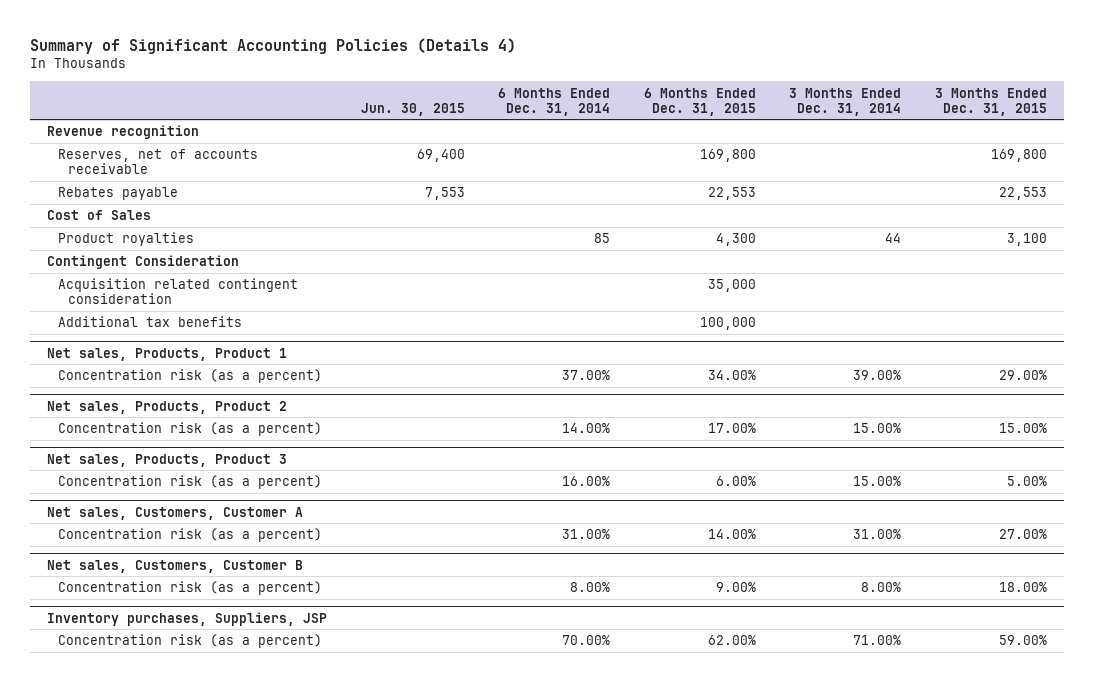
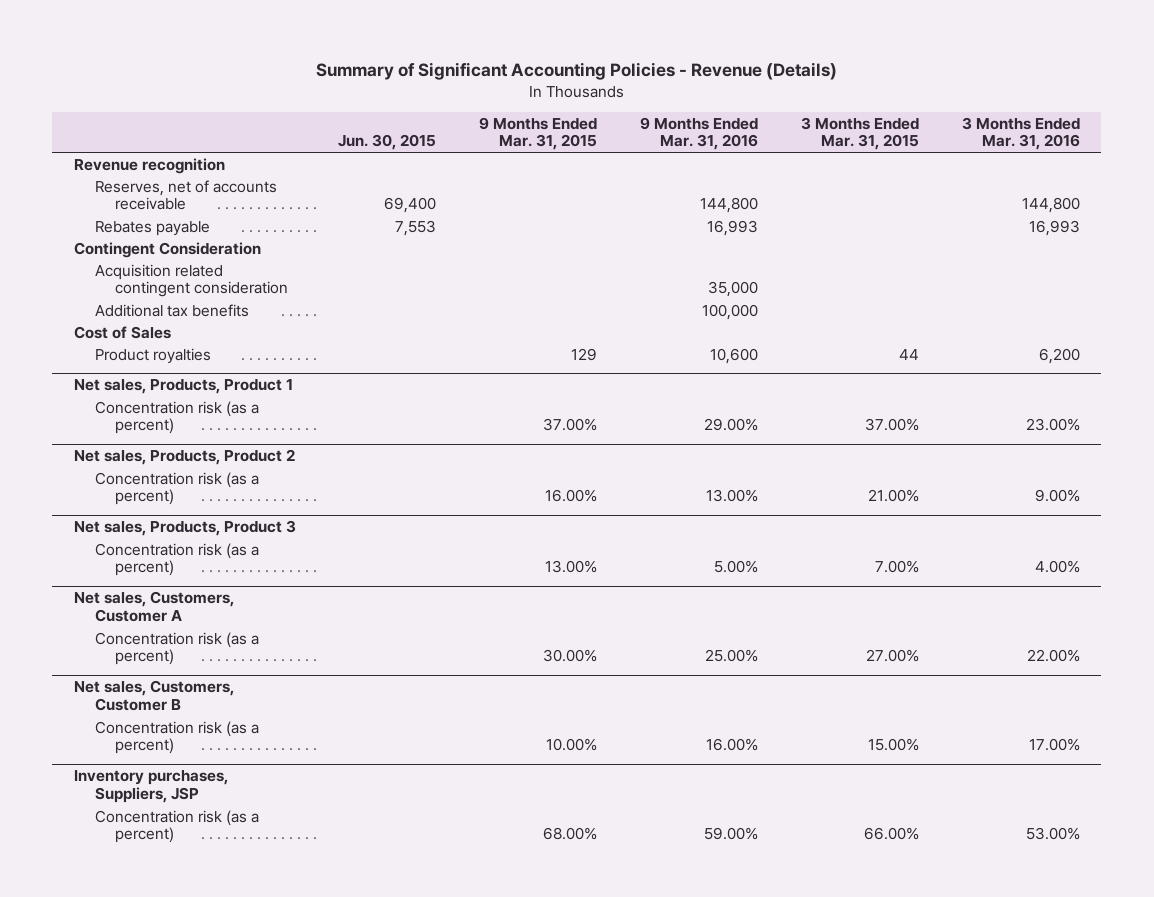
[30,37,517,54] Summary of Significant Accounting Policies (Details 4) -> [315,61,837,80] Summary of Significant Accounting Policies - Revenue (Details)
[498,87,611,116] 6 Months Ended Dec. 31, 2014 -> none
[643,87,756,116] 6 Months Ended Dec. 31, 2015 -> none
[789,87,902,116] 3 Months Ended Dec. 31, 2014 -> none
[934,87,1047,116] 3 Months Ended Dec. 31, 2015 -> none
none -> [479,116,598,151] 9 Months Ended Mar. 31, 2015
none -> [640,116,759,151] 9 Months Ended Mar. 31, 2016
none -> [801,116,920,151] 3 Months Ended Mar. 31, 2015
none -> [961,116,1080,151] 3 Months Ended Mar. 31, 2016
[46,210,151,221] Cost of Sales -> [73,325,171,339] Cost of Sales
[57,232,194,247] Product royalties -> [94,347,211,364] Product royalties

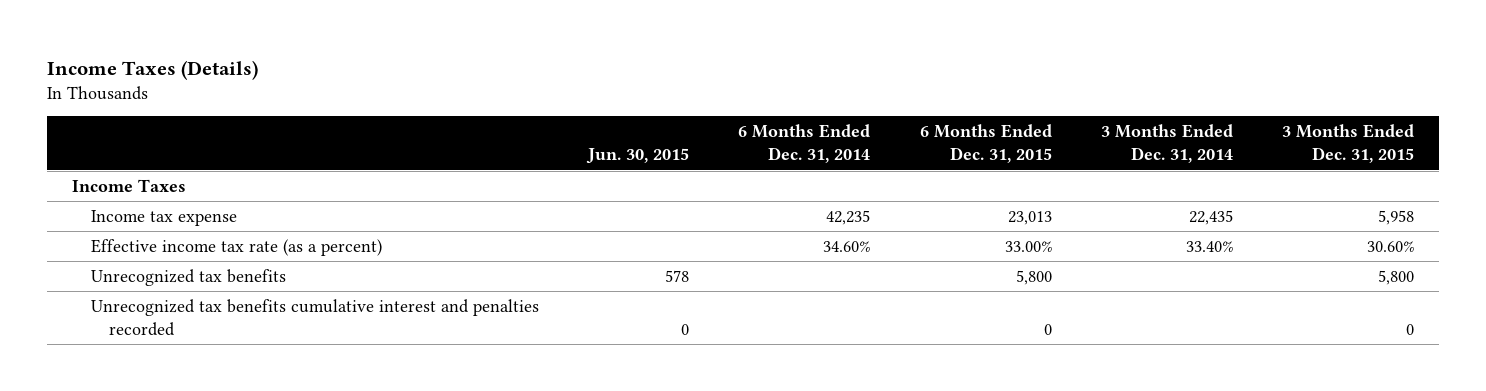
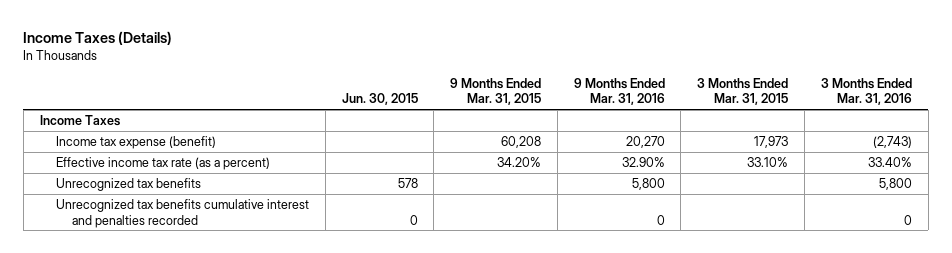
[738,124,871,164] 6 Months Ended Dec. 31, 2014 -> none
[919,124,1052,164] 6 Months Ended Dec. 31, 2015 -> none
[1100,124,1233,164] 3 Months Ended Dec. 31, 2014 -> none
[1282,124,1415,164] 3 Months Ended Dec. 31, 2015 -> none
none -> [450,77,542,106] 9 Months Ended Mar. 31, 2015
none -> [573,77,665,106] 9 Months Ended Mar. 31, 2016
none -> [697,77,789,106] 3 Months Ended Mar. 31, 2015
none -> [820,77,912,106] 3 Months Ended Mar. 31, 2016
[90,209,237,226] Income tax expense -> [56,135,217,149] Income tax expense (benefit)

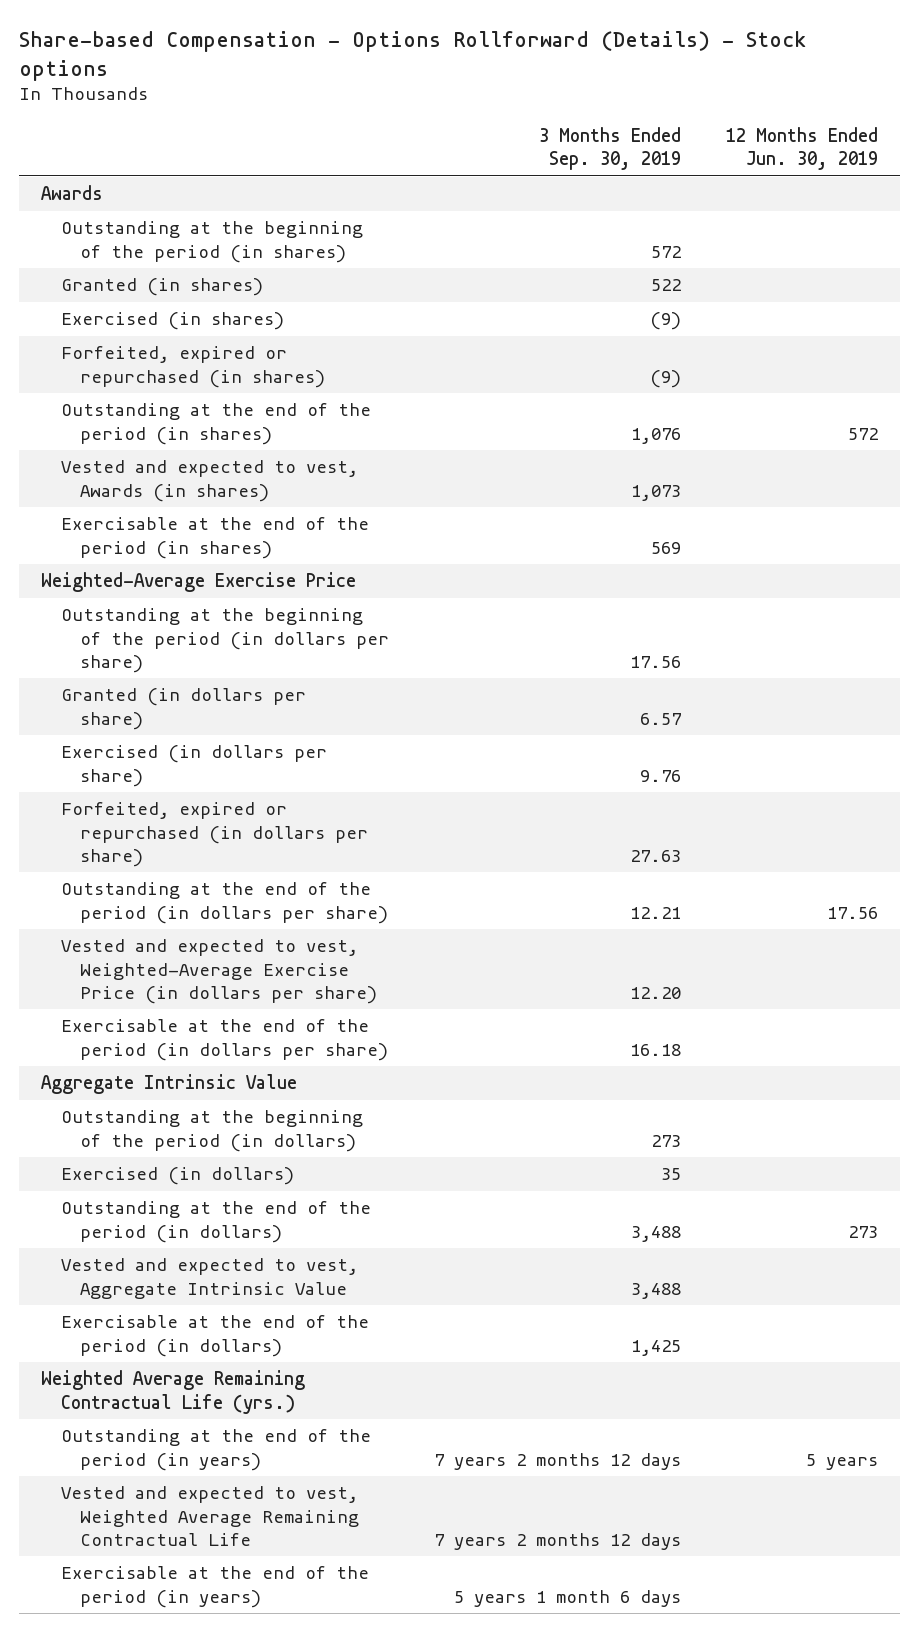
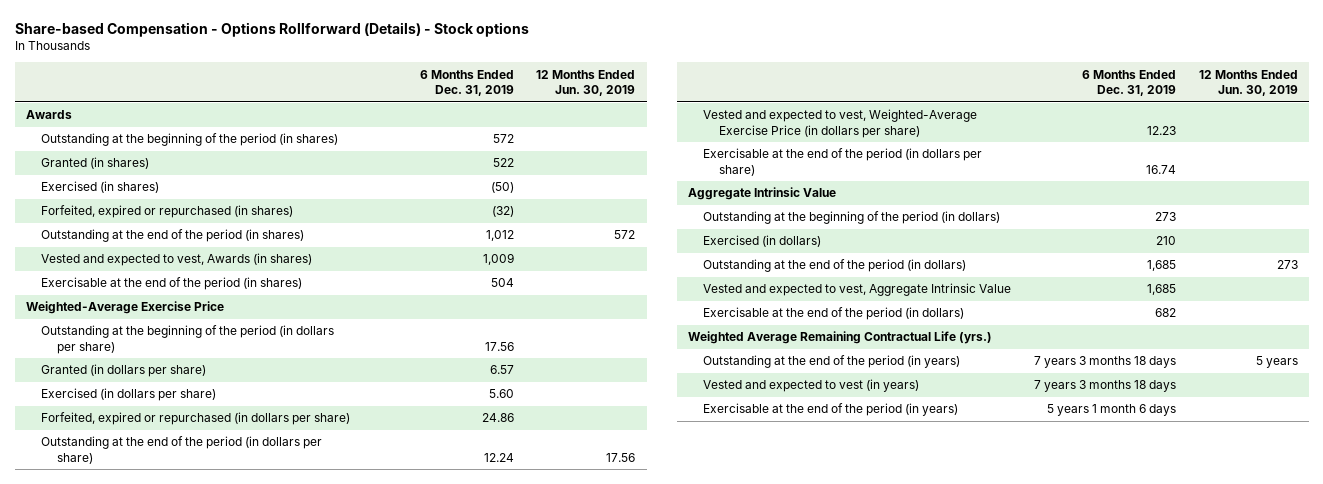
[538,126,681,171] 3 Months Ended Sep. 30, 2019 -> none
none -> [420,69,515,96] 6 Months Ended Dec. 31, 2019
[60,1486,360,1546] Vested and expected to vest, Weighted Average Remaining Contractual Life -> [703,379,920,393] Vested and expected to vest (in years)

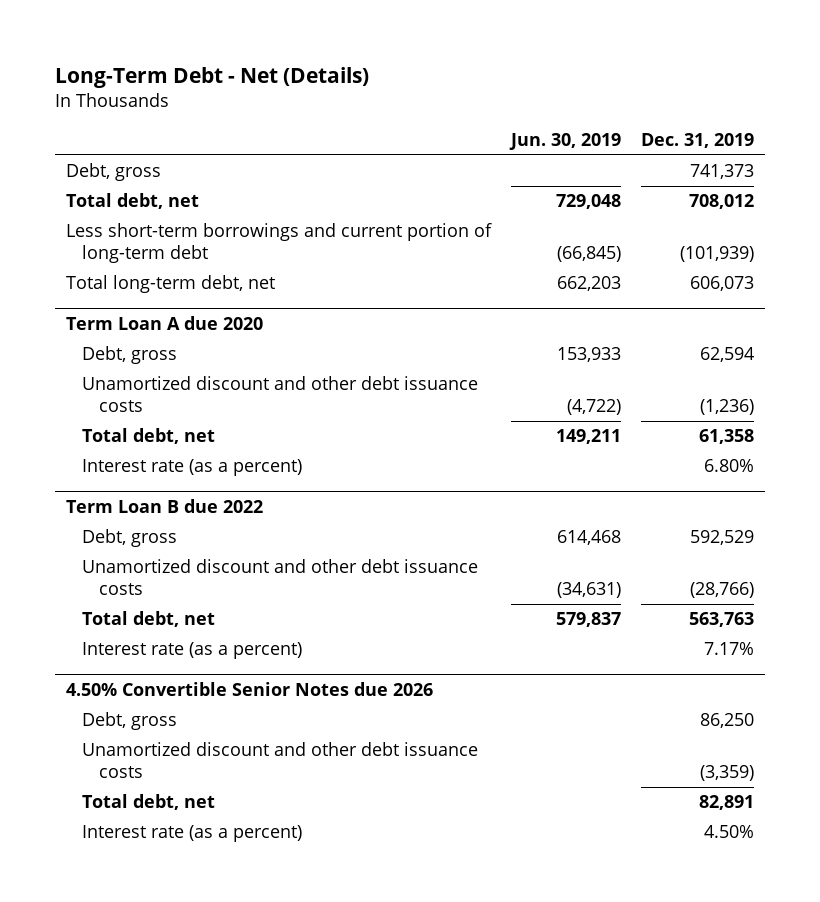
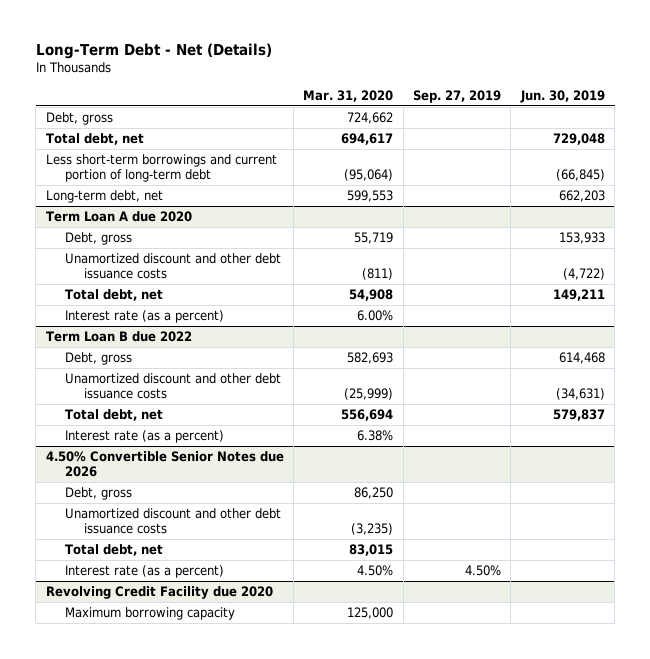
[641,132,755,148] Dec. 31, 2019 -> none
none -> [303,89,394,102] Mar. 31, 2020
none -> [412,89,501,103] Sep. 27, 2019
[65,275,275,294] Total long-term debt, net -> [45,190,163,204] Long-term debt, net
none -> [45,586,273,600] Revolving Credit Facility due 2020
none -> [64,607,235,621] Maximum borrowing capacity

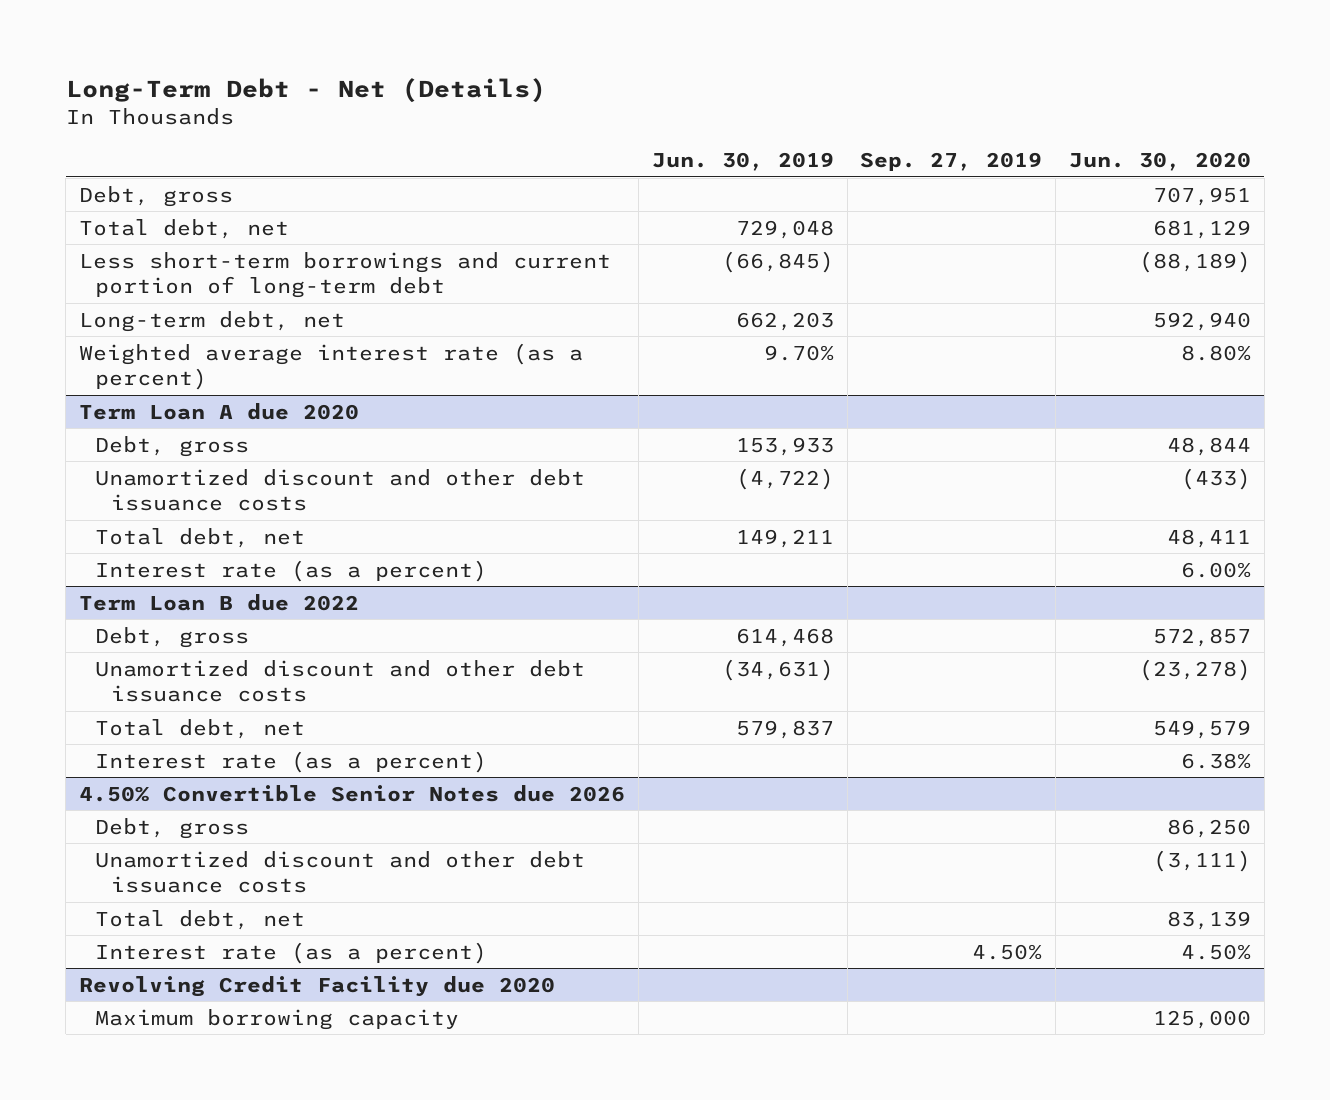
[303,89,394,102] Mar. 31, 2020 -> none
none -> [1069,152,1252,172] Jun. 30, 2020
none -> [79,342,584,391] Weighted average interest rate (as a percent)

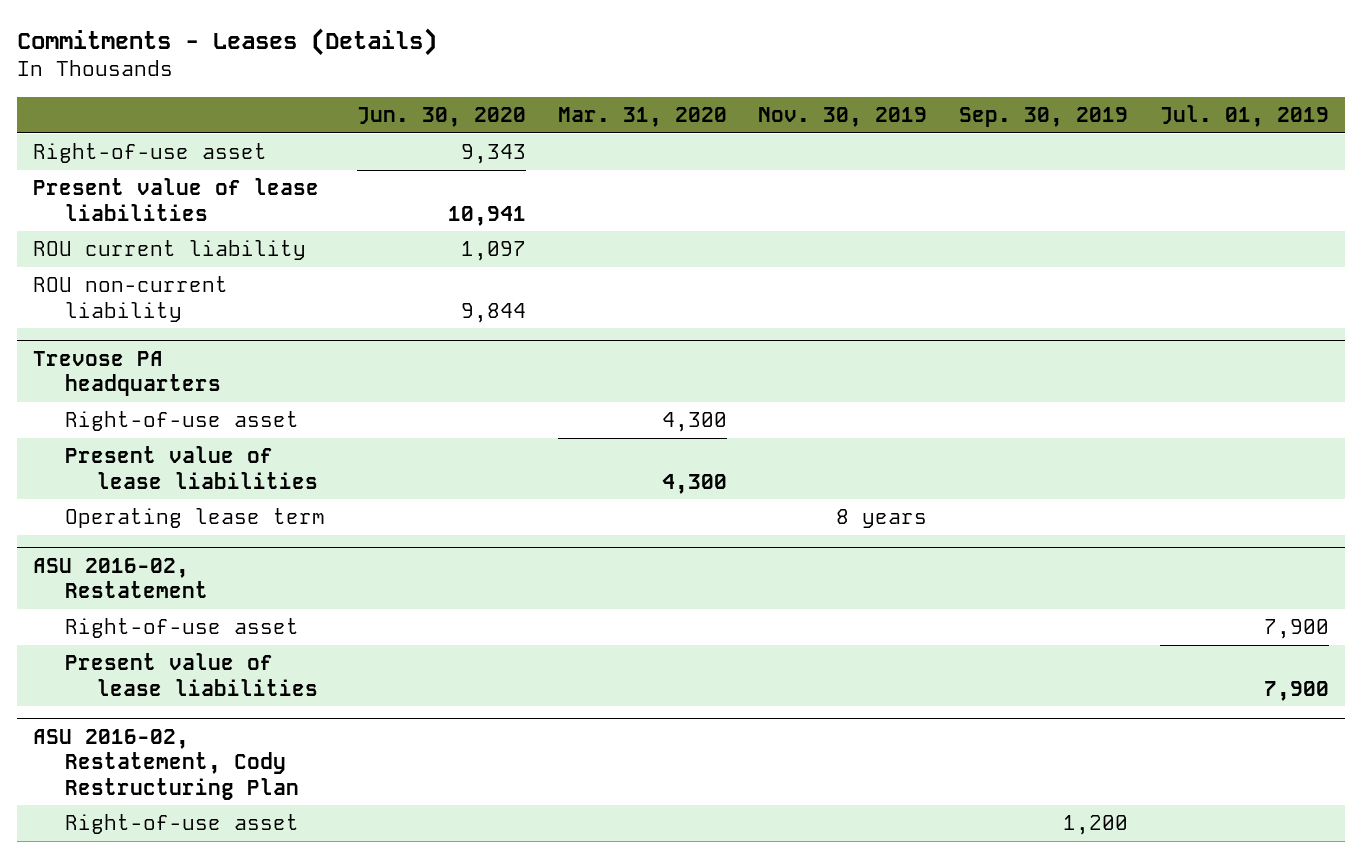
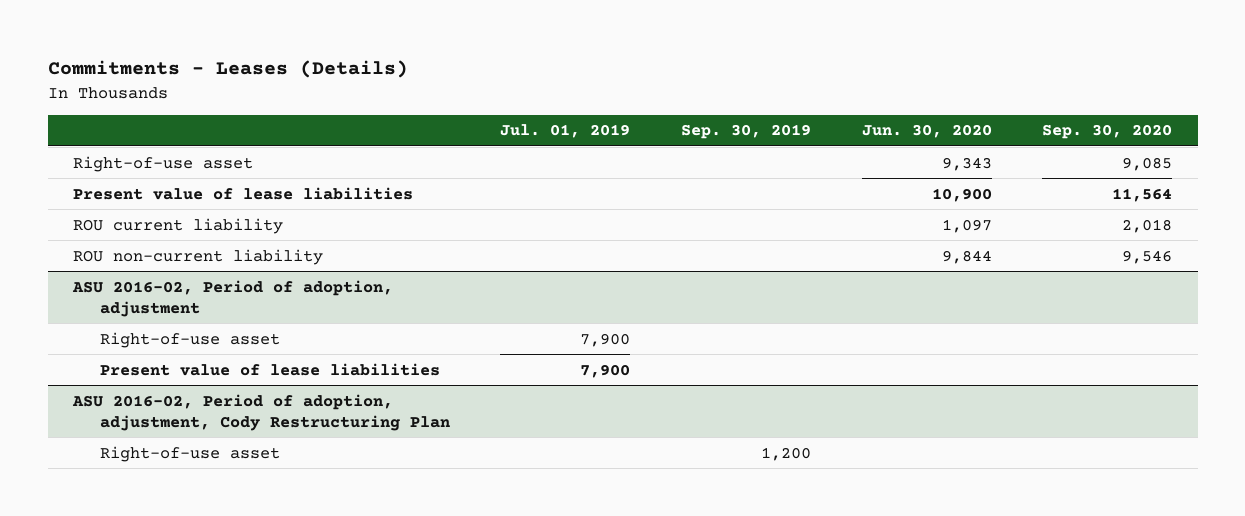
[557,106,727,127] Mar. 31, 2020 -> none
[758,106,928,127] Nov. 30, 2019 -> none
none -> [1042,124,1173,140] Sep. 30, 2020
[447,205,526,226] 10,941 -> [931,187,992,202] 10,900
[32,350,222,397] Trevose PA headquarters -> none
[65,411,300,432] Right-of-use asset -> none
[65,446,319,489] Present value of lease liabilities -> none
[65,508,326,529] Operating lease term -> none
[32,557,209,599] ASU 2016-02, Restatement -> [71,279,393,317] ASU 2016-02, Period of adoption, adjustment
[32,728,300,800] ASU 2016-02, Restatement, Cody Restructuring Plan -> [71,393,450,431] ASU 2016-02, Period of adoption, adjustment, Cody Restructuring Plan

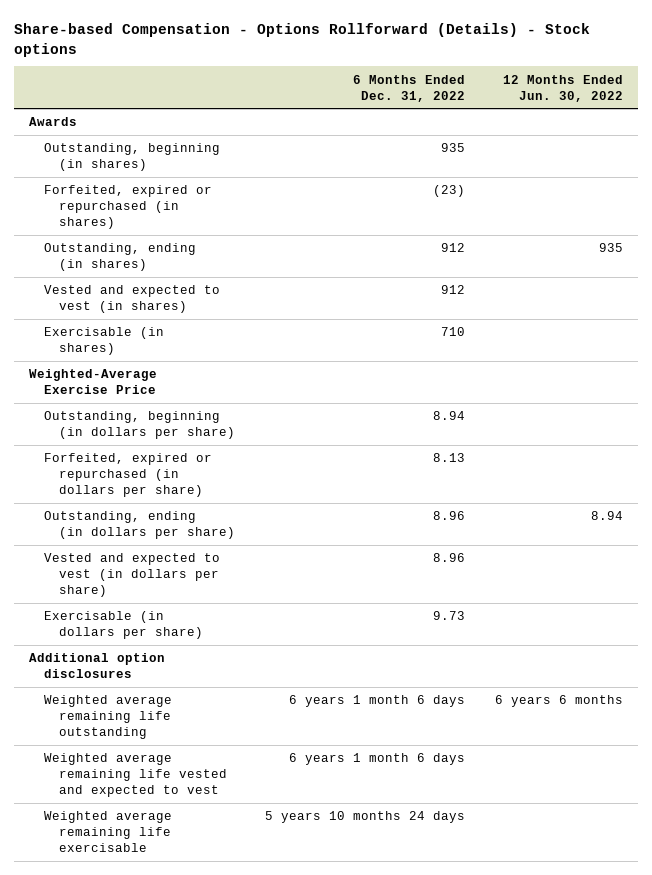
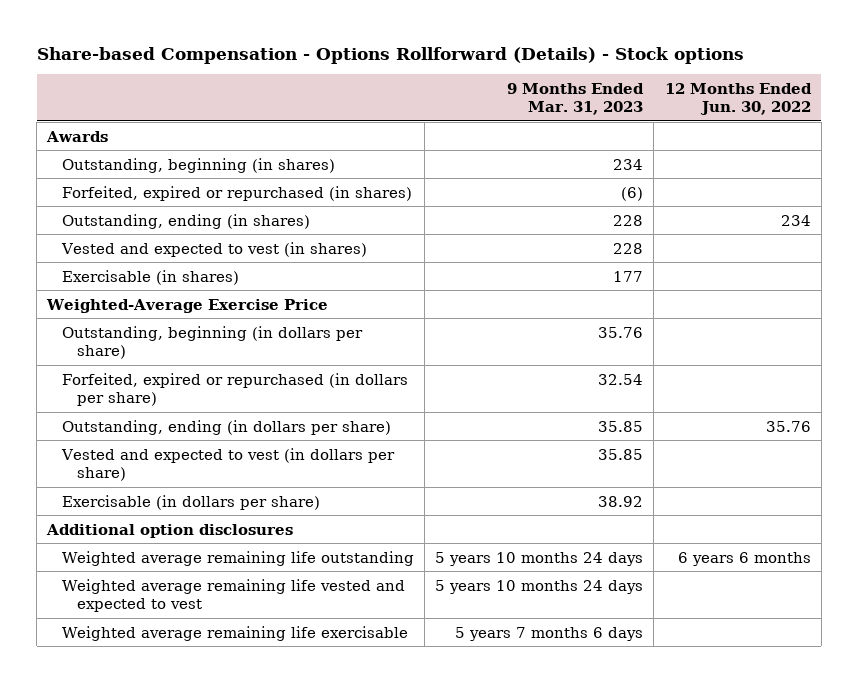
[353,74,466,102] 6 Months Ended Dec. 31, 2022 -> none
none -> [507,82,645,116] 9 Months Ended Mar. 31, 2023
[598,243,623,253] 935 -> [780,214,811,226] 234
[590,511,623,521] 8.94 -> [765,420,811,432] 35.76

